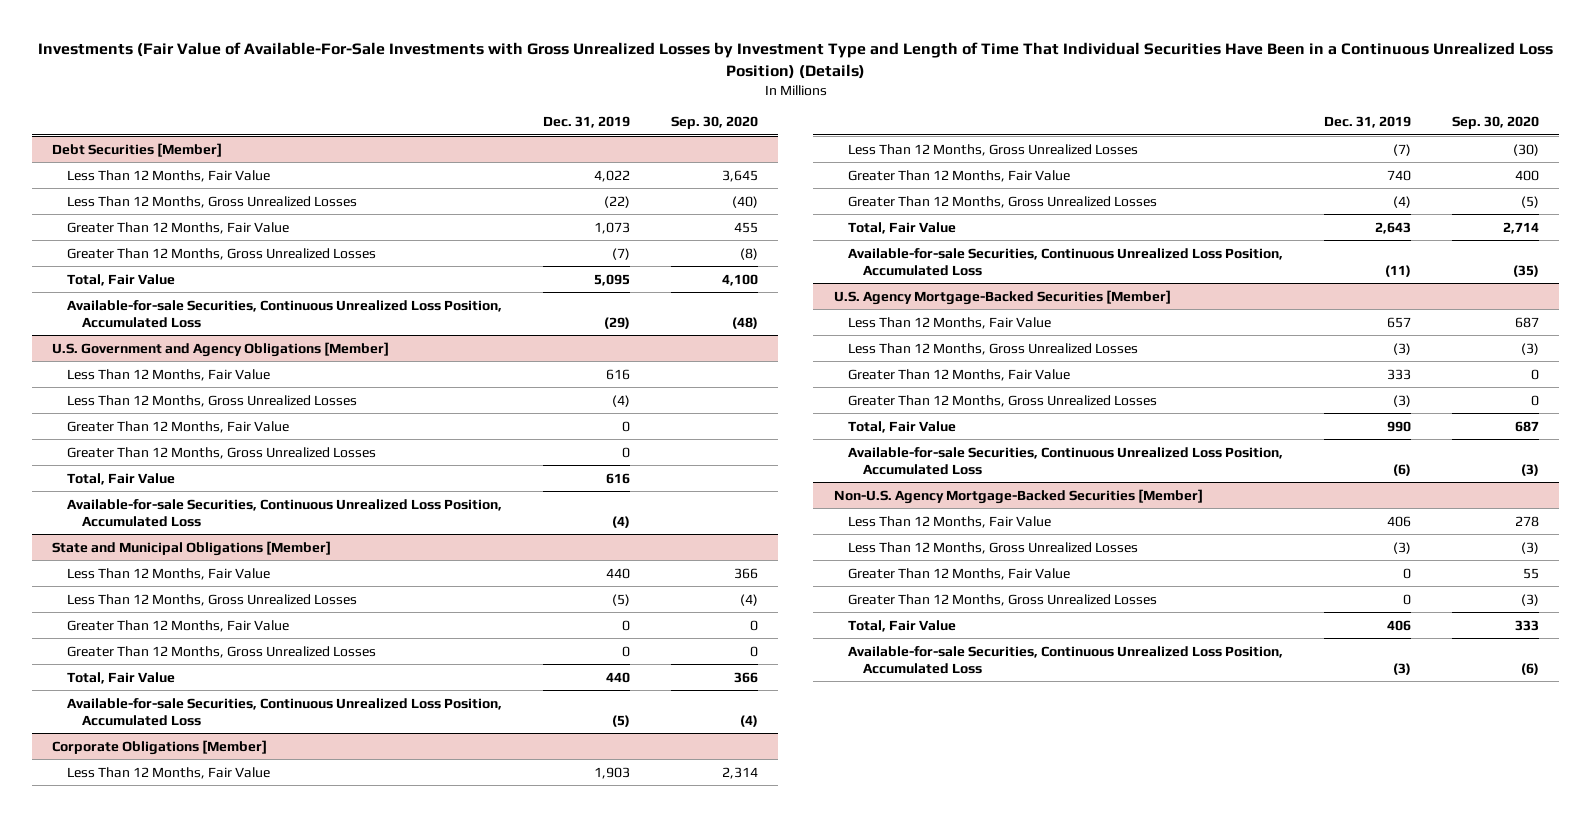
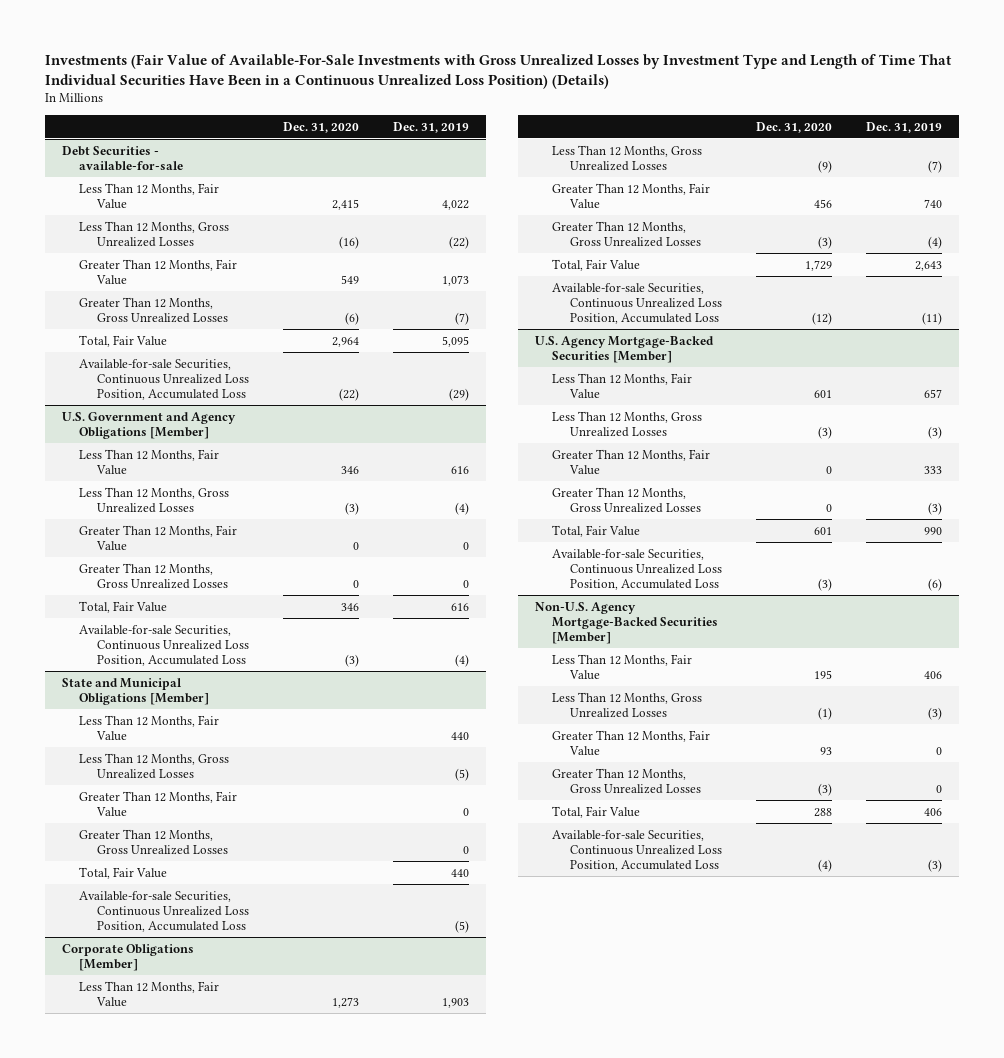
[670,116,758,130] Sep. 30, 2020 -> none
none -> [282,121,359,133] Dec. 31, 2020
[52,142,223,157] Debt Securities [Member] -> [62,145,184,171] Debt Securities - available-for-sale

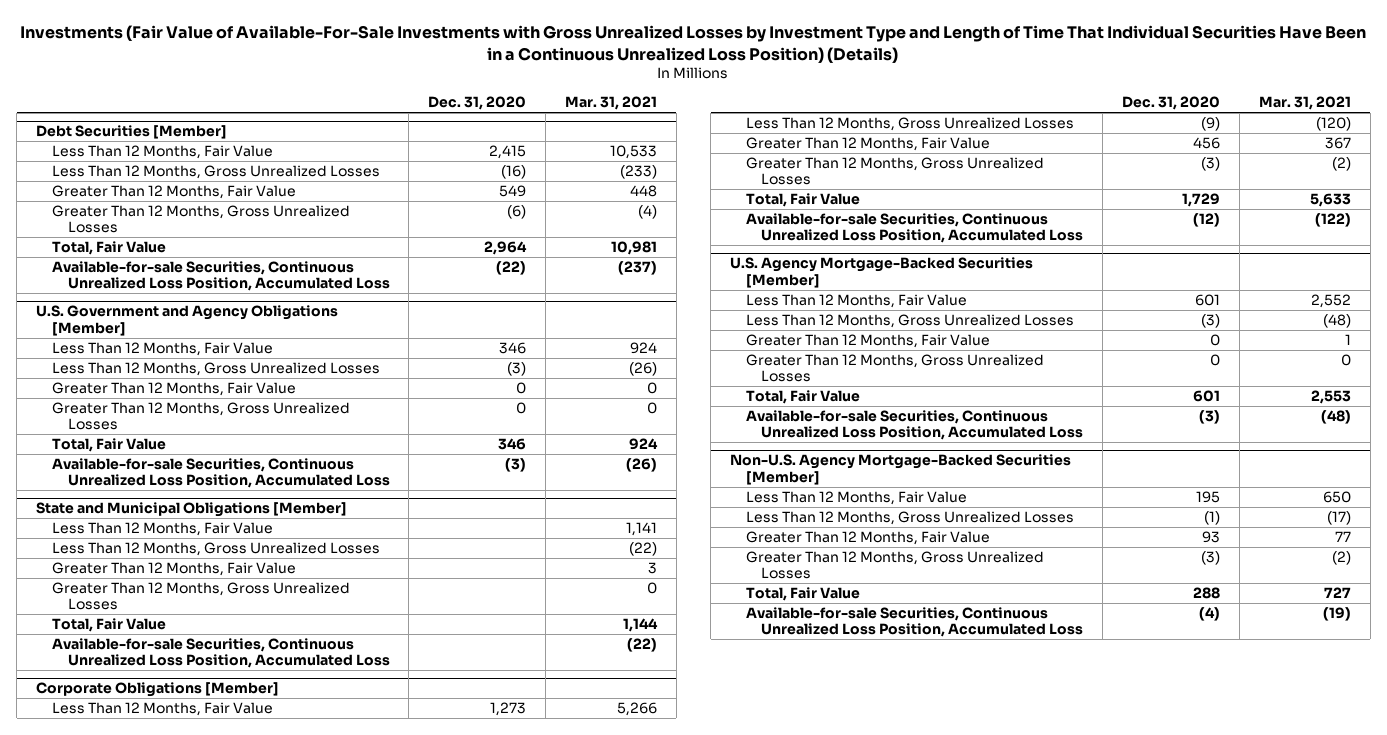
[392,121,469,133] Dec. 31, 2019 -> none
none -> [564,96,657,111] Mar. 31, 2021
[62,145,184,171] Debt Securities - available-for-sale -> [36,125,228,140] Debt Securities [Member]

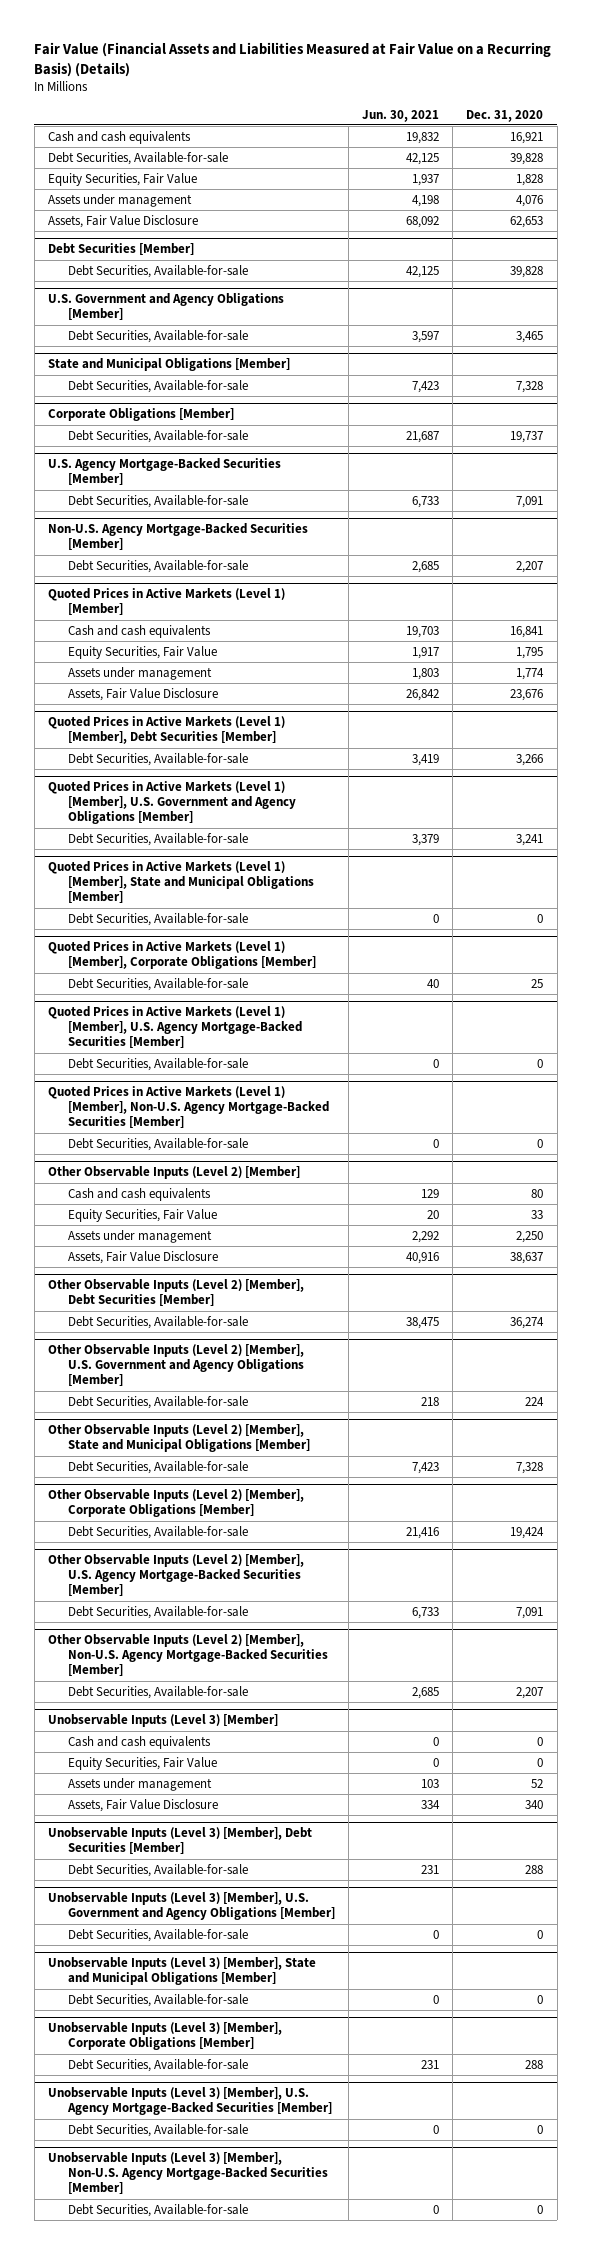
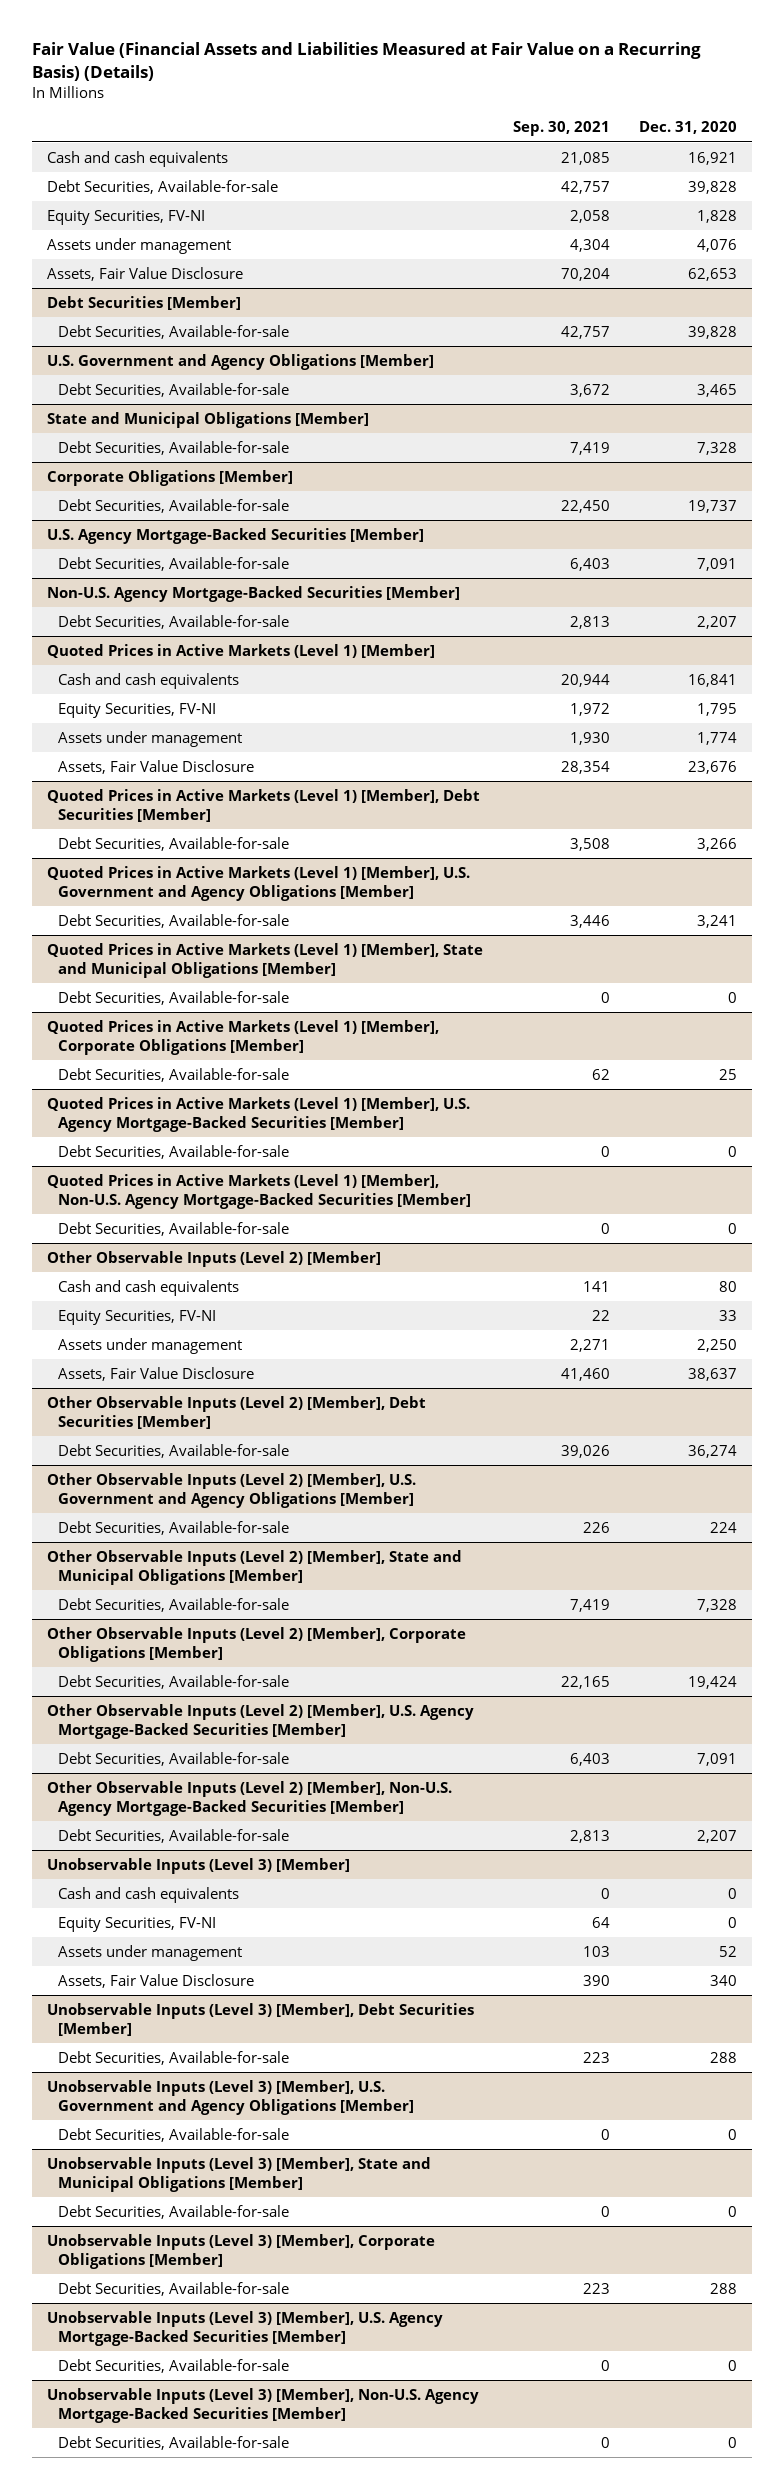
[362,109,440,122] Jun. 30, 2021 -> none
none -> [512,121,610,137] Sep. 30, 2021
[47,172,197,186] Equity Securities, Fair Value -> [47,209,206,225] Equity Securities, FV-NI
[67,645,217,659] Equity Securities, Fair Value -> [58,702,217,718] Equity Securities, FV-NI
[67,1208,217,1222] Equity Securities, Fair Value -> none
none -> [58,1309,217,1325] Equity Securities, FV-NI
[67,1756,217,1770] Equity Securities, Fair Value -> none
none -> [58,1916,217,1932] Equity Securities, FV-NI

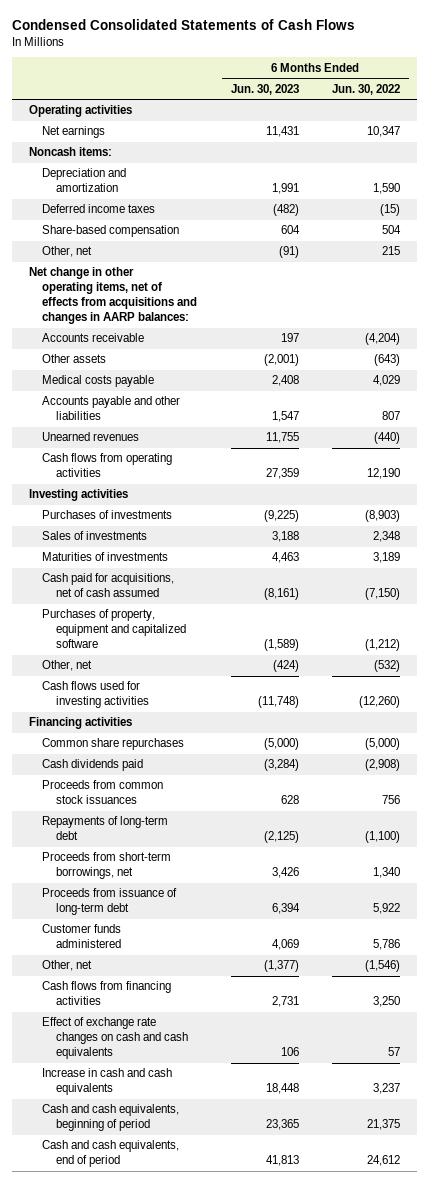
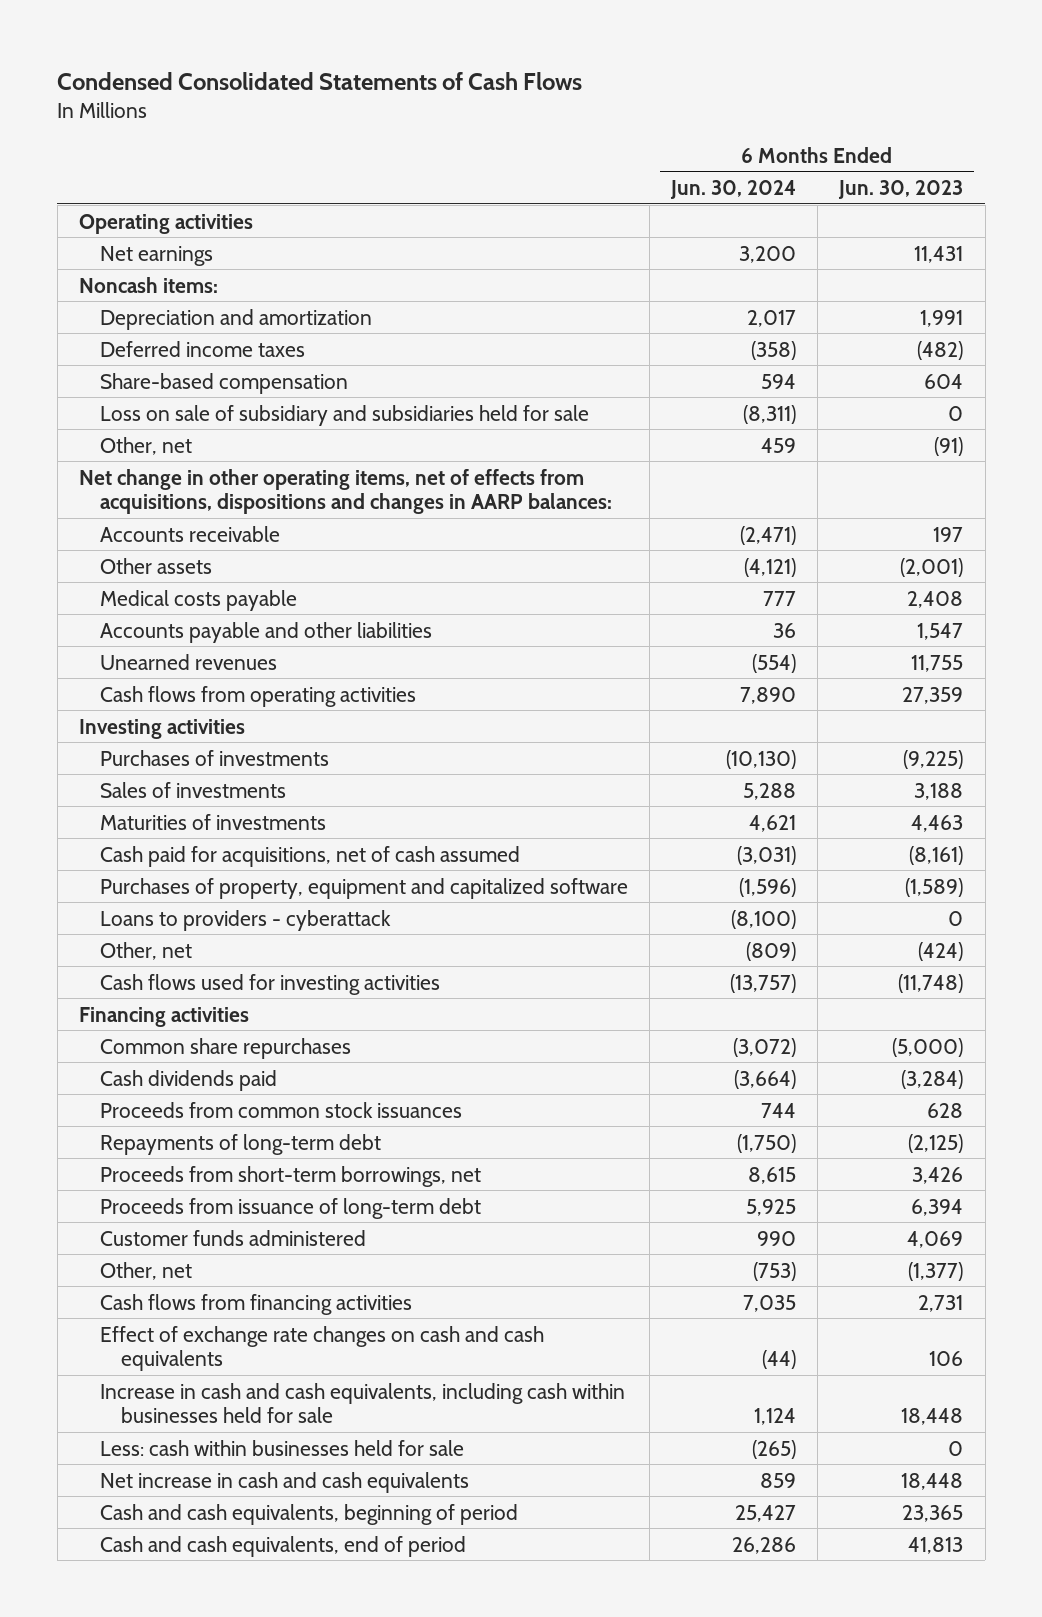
[332,83,401,95] Jun. 30, 2022 -> none
none -> [670,180,797,200] Jun. 30, 2024
none -> [99,404,589,426] Loss on sale of subsidiary and subsidiaries held for sale
[28,267,198,325] Net change in other operating items, net of effects from acquisitions and changes in AARP balances: -> [78,468,612,514] Net change in other operating items, net of effects from acquisitions, dispositions and changes in AARP balances:
none -> [99,909,391,931] Loans to providers - cyberattack
none -> [99,1382,625,1423] Increase in cash and cash equivalents, including cash within businesses held for sale
none -> [99,1439,464,1456] Less: cash within businesses held for sale
[42,1068,173,1096] Increase in cash and cash equivalents -> [99,1471,469,1493] Net increase in cash and cash equivalents

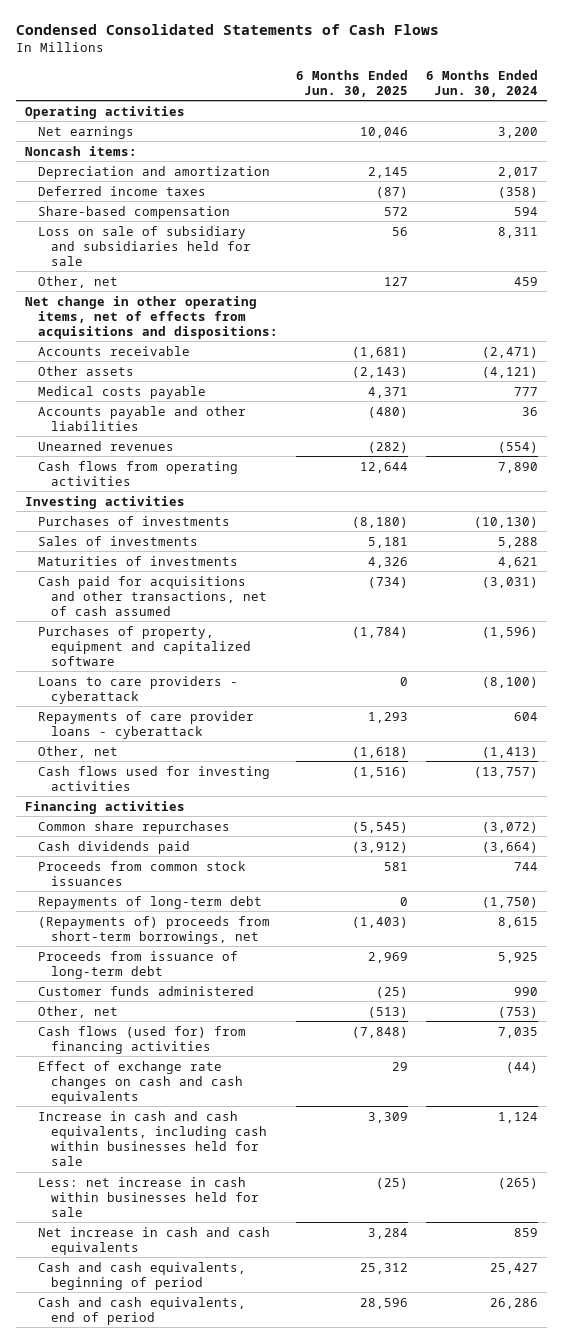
[838,180,964,200] Jun. 30, 2023 -> none
none -> [296,69,409,97] 6 Months Ended Jun. 30, 2025
[743,404,797,424] (8,311) -> [497,226,538,238] 8,311
[78,468,612,514] Net change in other operating items, net of effects from acquisitions, dispositions and changes in AARP balances: -> [24,295,279,339] Net change in other operating items, net of effects from acquisitions and dispositions:
[99,845,520,867] Cash paid for acquisitions, net of cash assumed -> [38,575,268,616] Cash paid for acquisitions and other transactions, net of cash assumed
[99,909,391,931] Loans to providers - cyberattack -> [38,675,239,704] Loans to care providers - cyberattack
none -> [38,710,255,739] Repayments of care provider loans - cyberattack
[746,941,797,961] (809) -> [481,746,538,758] (1,413)
[99,1165,481,1187] Proceeds from short-term borrowings, net -> [38,915,271,944] (Repayments of) proceeds from short-term borrowings, net
[99,1293,412,1315] Cash flows from financing activities -> [38,1025,247,1054] Cash flows (used for) from financing activities
[99,1439,464,1456] Less: cash within businesses held for sale -> [38,1176,260,1217] Less: net increase in cash within businesses held for sale

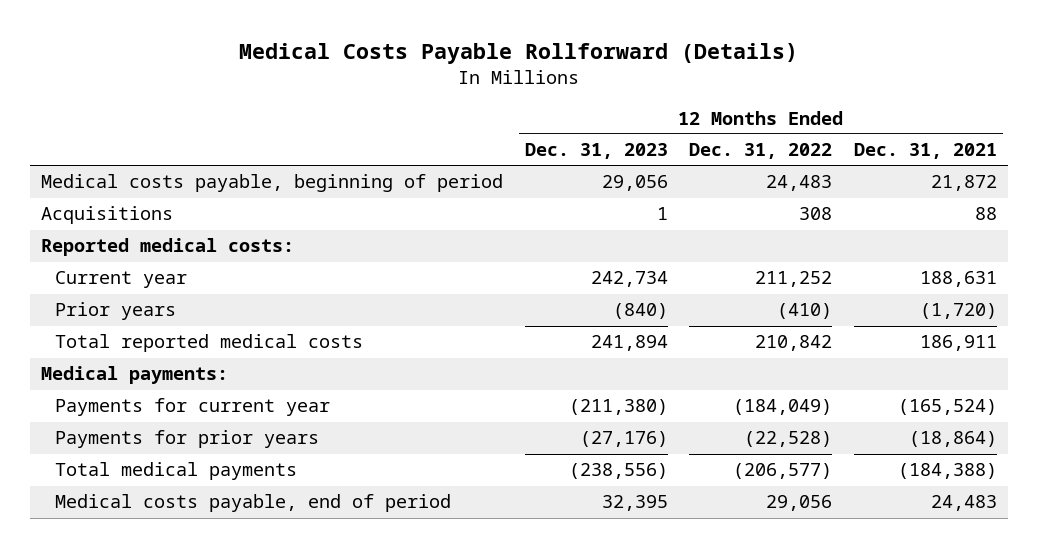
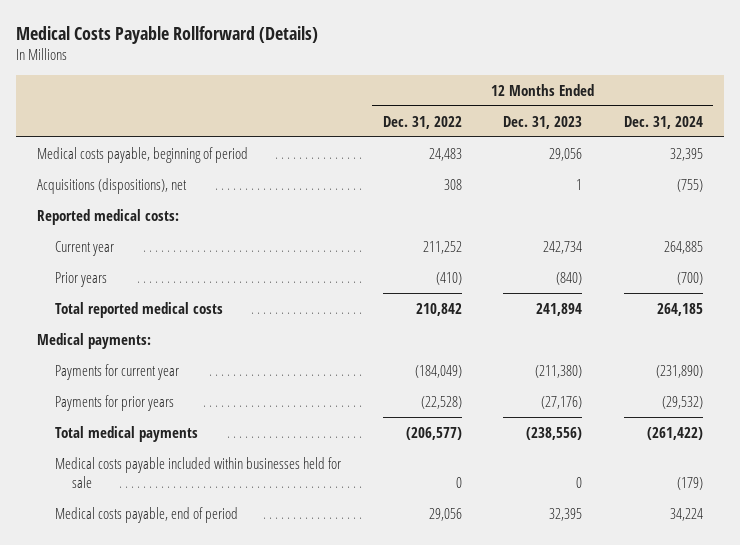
[854,143,998,160] Dec. 31, 2021 -> none
none -> [623,115,703,129] Dec. 31, 2024
[40,206,173,225] Acquisitions -> [37,177,188,194] Acquisitions (dispositions), net
none -> [54,456,341,488] Medical costs payable included within businesses held for sale

